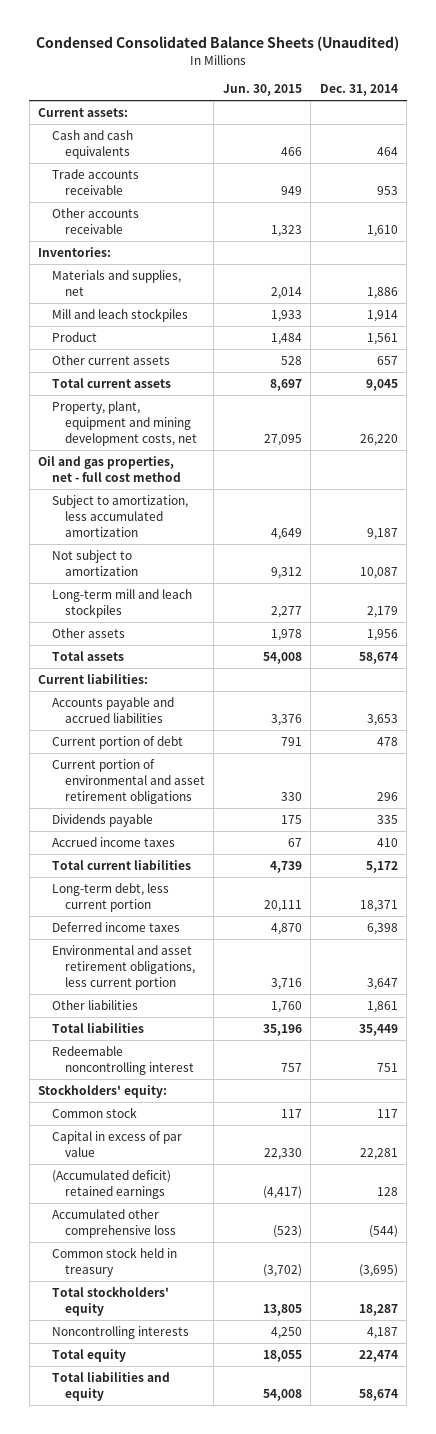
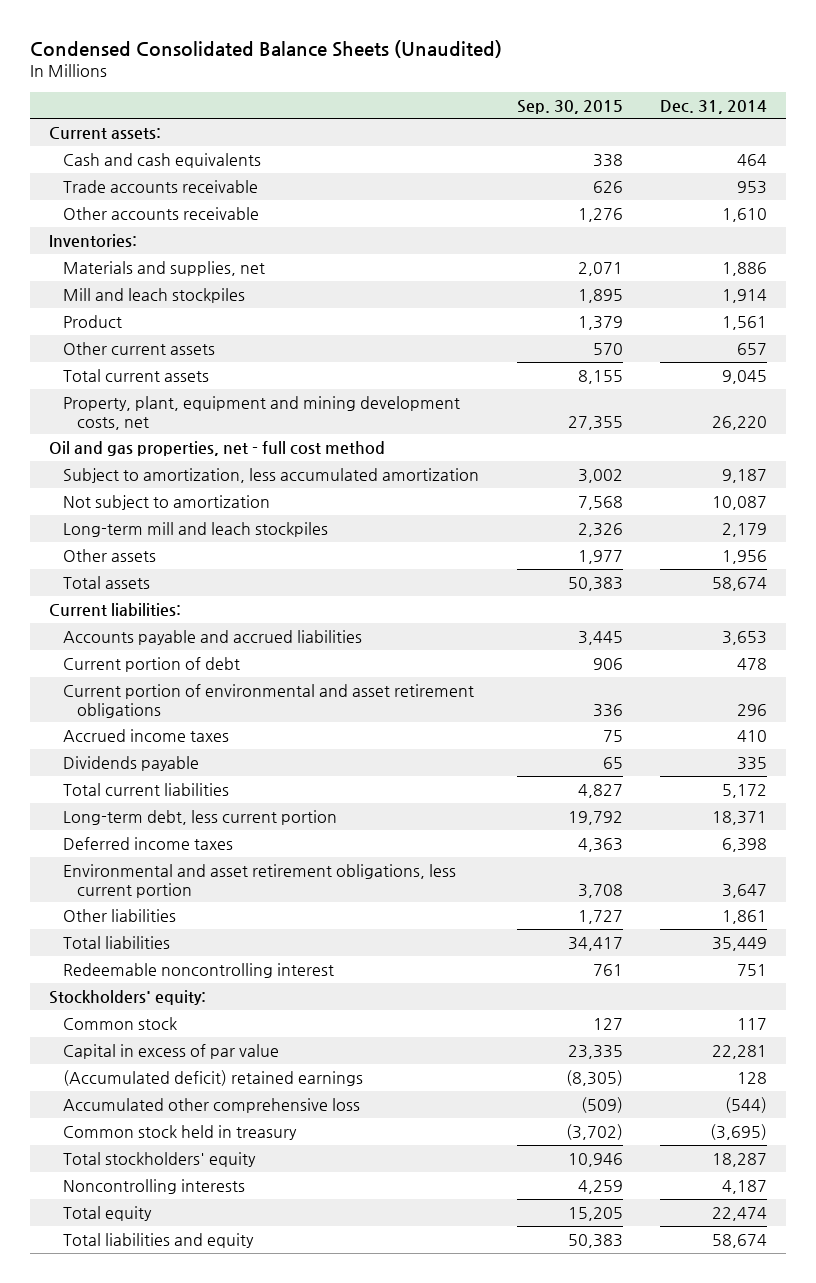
[222,84,302,97] Jun. 30, 2015 -> none
none -> [516,99,623,114] Sep. 30, 2015
[51,814,153,828] Dividends payable -> [62,755,199,771] Dividends payable

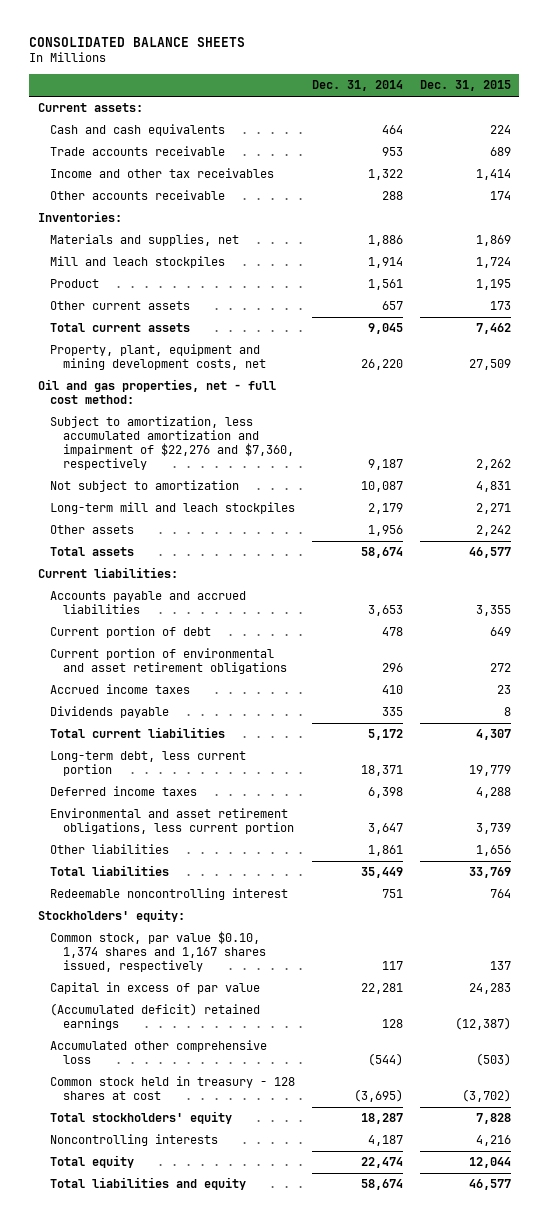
[29,39,502,58] Condensed Consolidated Balance Sheets (Unaudited) -> [29,37,246,48] CONSOLIDATED BALANCE SHEETS
[516,99,623,114] Sep. 30, 2015 -> none
none -> [419,80,511,92] Dec. 31, 2015
none -> [50,168,275,179] Income and other tax receivables
[722,207,768,222] 1,610 -> [381,191,403,201] 288
[48,440,385,456] Oil and gas properties, net - full cost method -> [37,379,276,405] Oil and gas properties, net - full cost method:
[62,467,479,483] Subject to amortization, less accumulated amortization -> [50,416,295,471] Subject to amortization, less accumulated amortization and impairment of $22,276 and $7,360, respectively
[62,1016,177,1030] Common stock -> [50,931,267,973] Common stock, par value $0.10, 1,374 shares and 1,167 shares issued, respectively
[62,1124,297,1140] Common stock held in treasury -> [50,1076,296,1101] Common stock held in treasury - 128 shares at cost

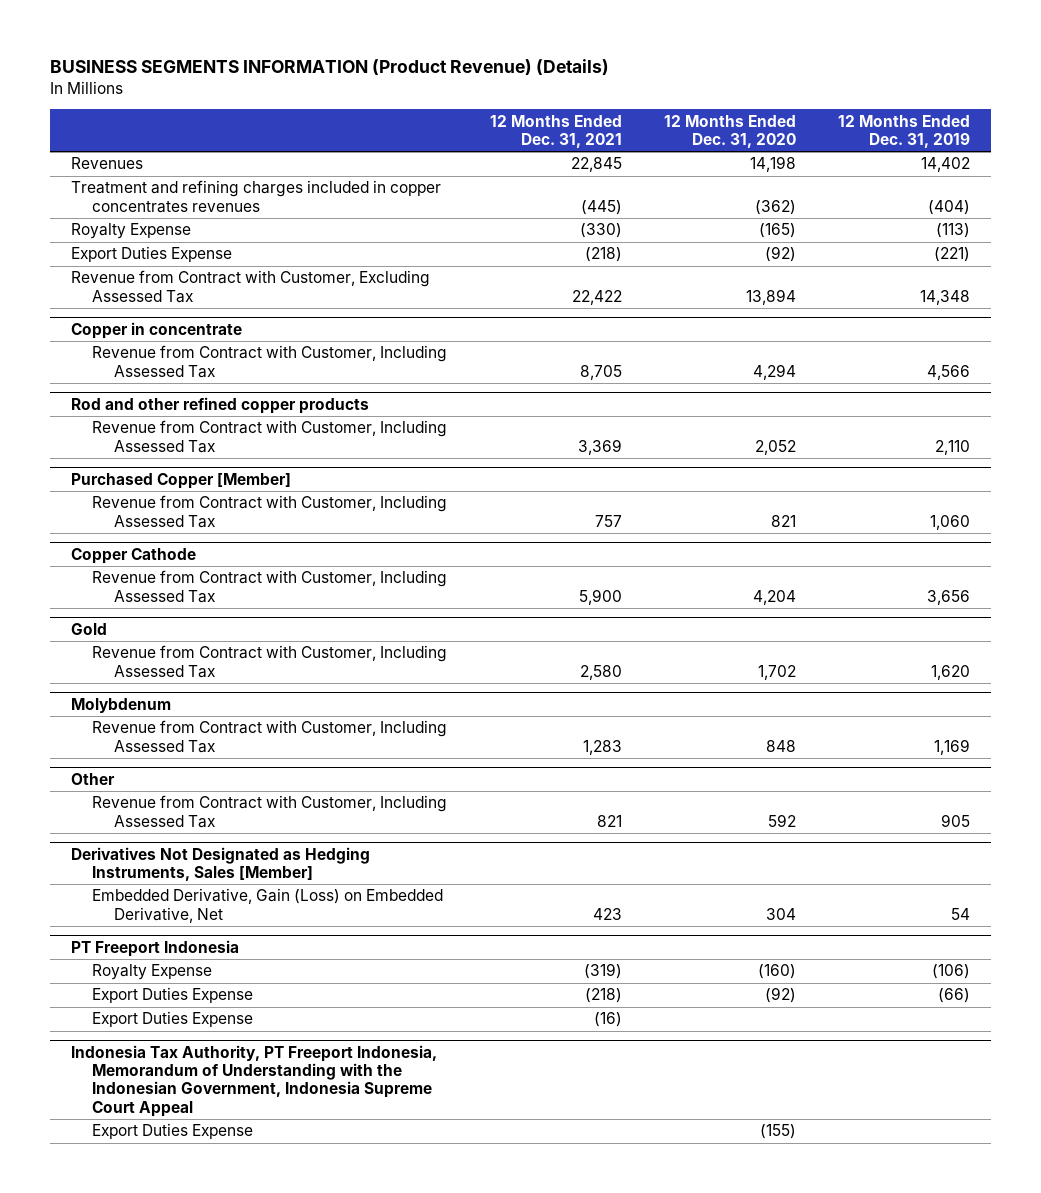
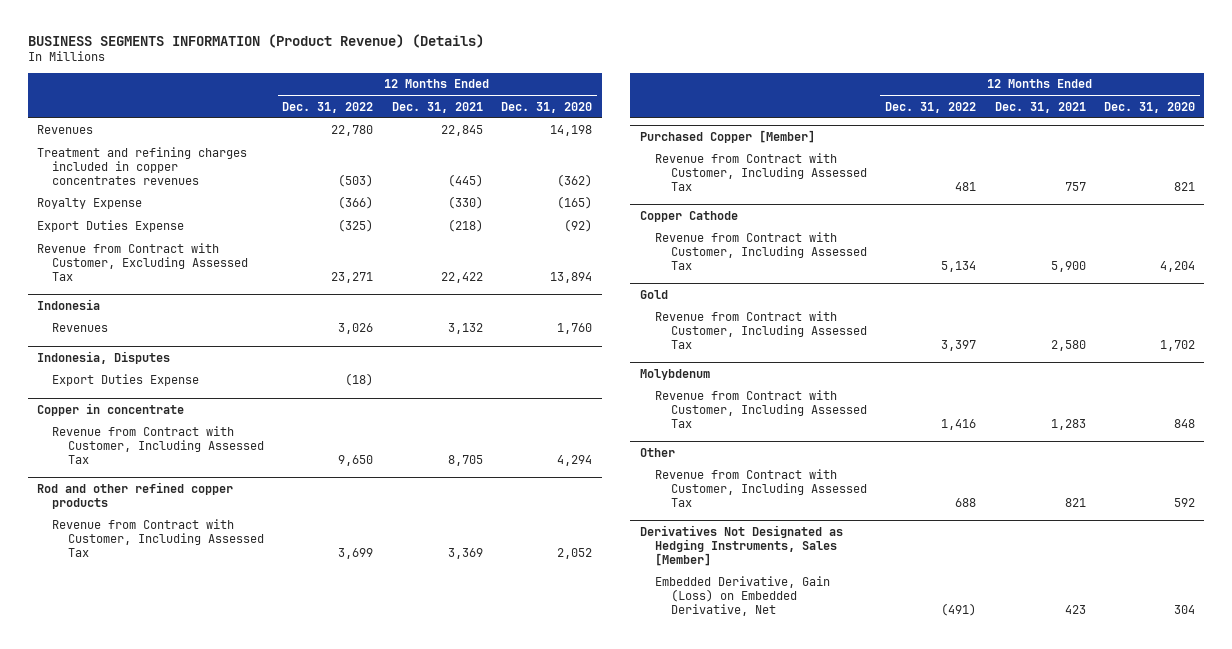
[837,114,970,149] 12 Months Ended Dec. 31, 2019 -> none
none -> [282,101,374,113] Dec. 31, 2022
none -> [36,299,100,311] Indonesia
none -> [52,323,109,333] Revenues
none -> [36,351,170,365] Indonesia, Disputes
none -> [52,374,200,387] Export Duties Expense
[70,939,239,957] PT Freeport Indonesia -> none
[92,964,213,981] Royalty Expense -> none
[92,987,254,1004] Export Duties Expense -> none
[92,1011,254,1028] Export Duties Expense -> none
[70,1044,437,1117] Indonesia Tax Authority, PT Freeport Indonesia, Memorandum of Understanding with the Indonesian Government, Indonesia Supreme Court Appeal -> none
[92,1123,254,1140] Export Duties Expense -> none

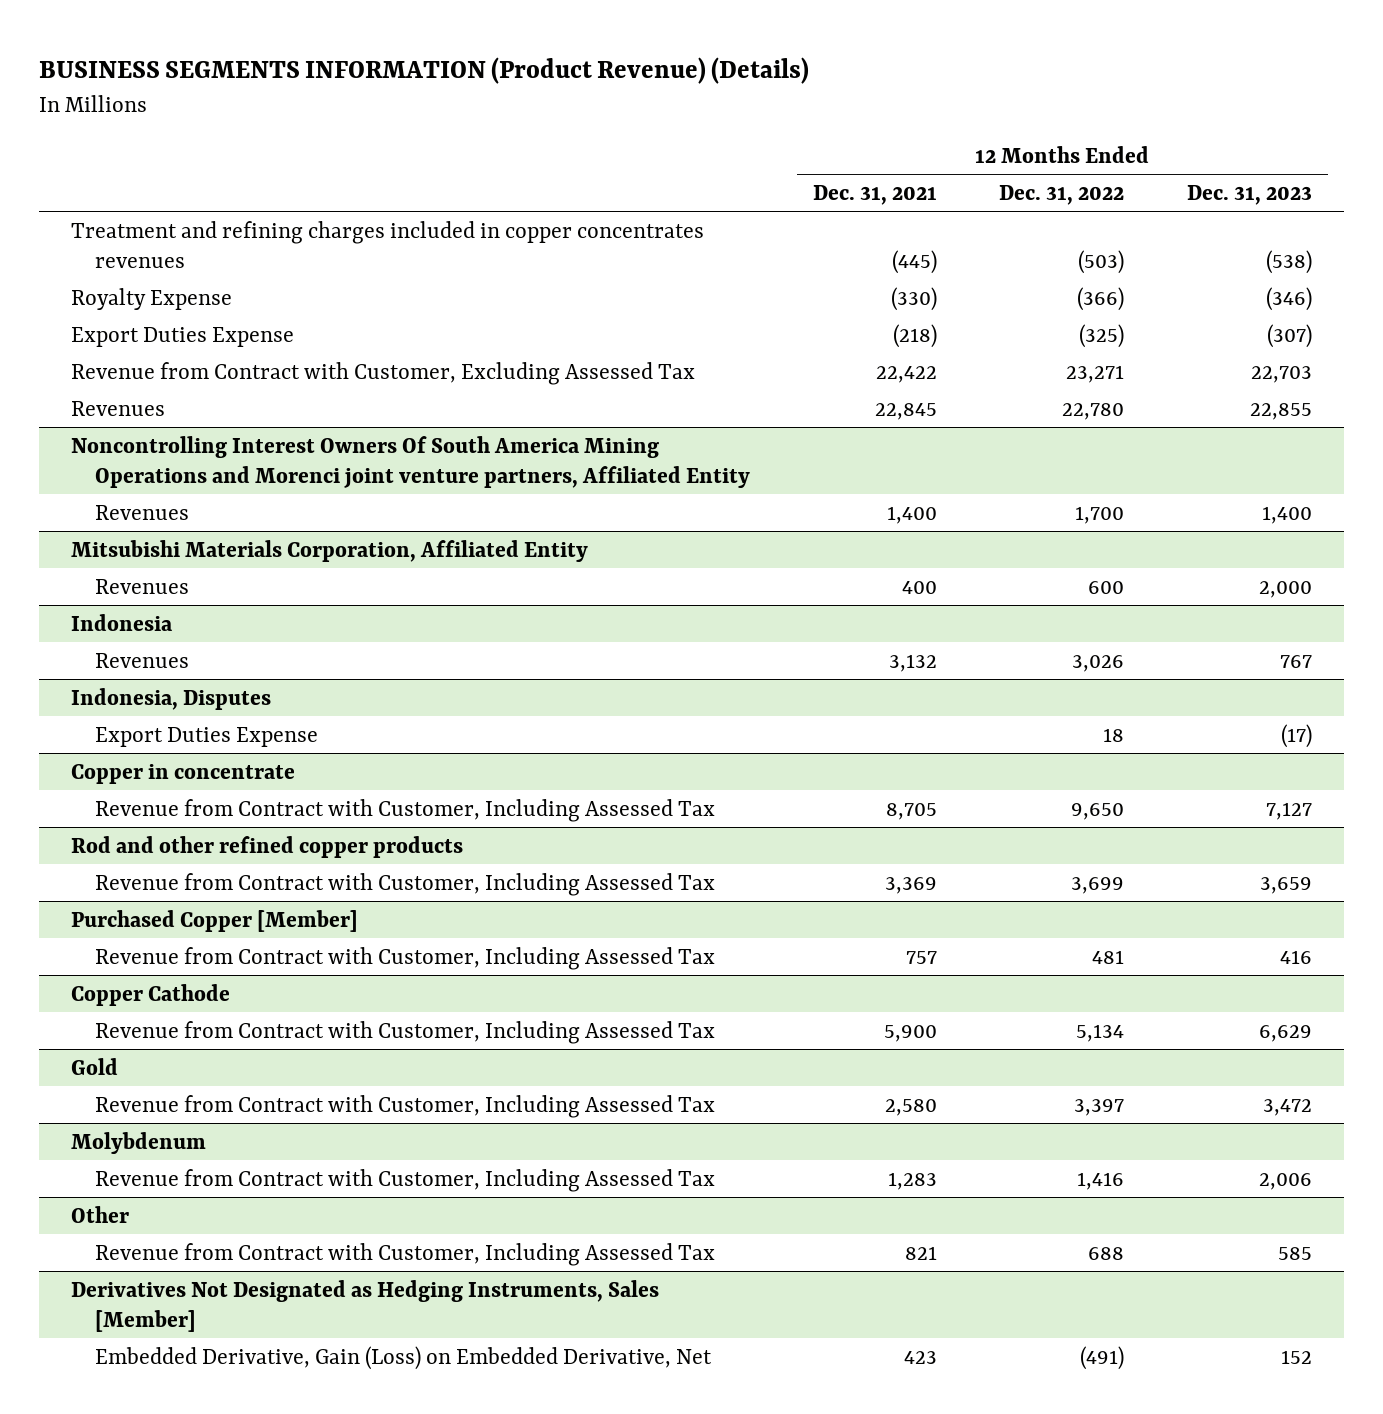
[501,101,593,113] Dec. 31, 2020 -> none
none -> [1187,184,1313,205] Dec. 31, 2023
[36,125,93,135] Revenues -> [70,400,165,416] Revenues
none -> [70,435,750,488] Noncontrolling Interest Owners Of South America Mining Operations and Morenci joint venture partners, Affiliated Entity
none -> [94,504,189,520] Revenues
none -> [70,539,588,562] Mitsubishi Materials Corporation, Affiliated Entity
none -> [94,578,189,594] Revenues
[345,373,374,387] (18) -> [1103,727,1125,742] 18

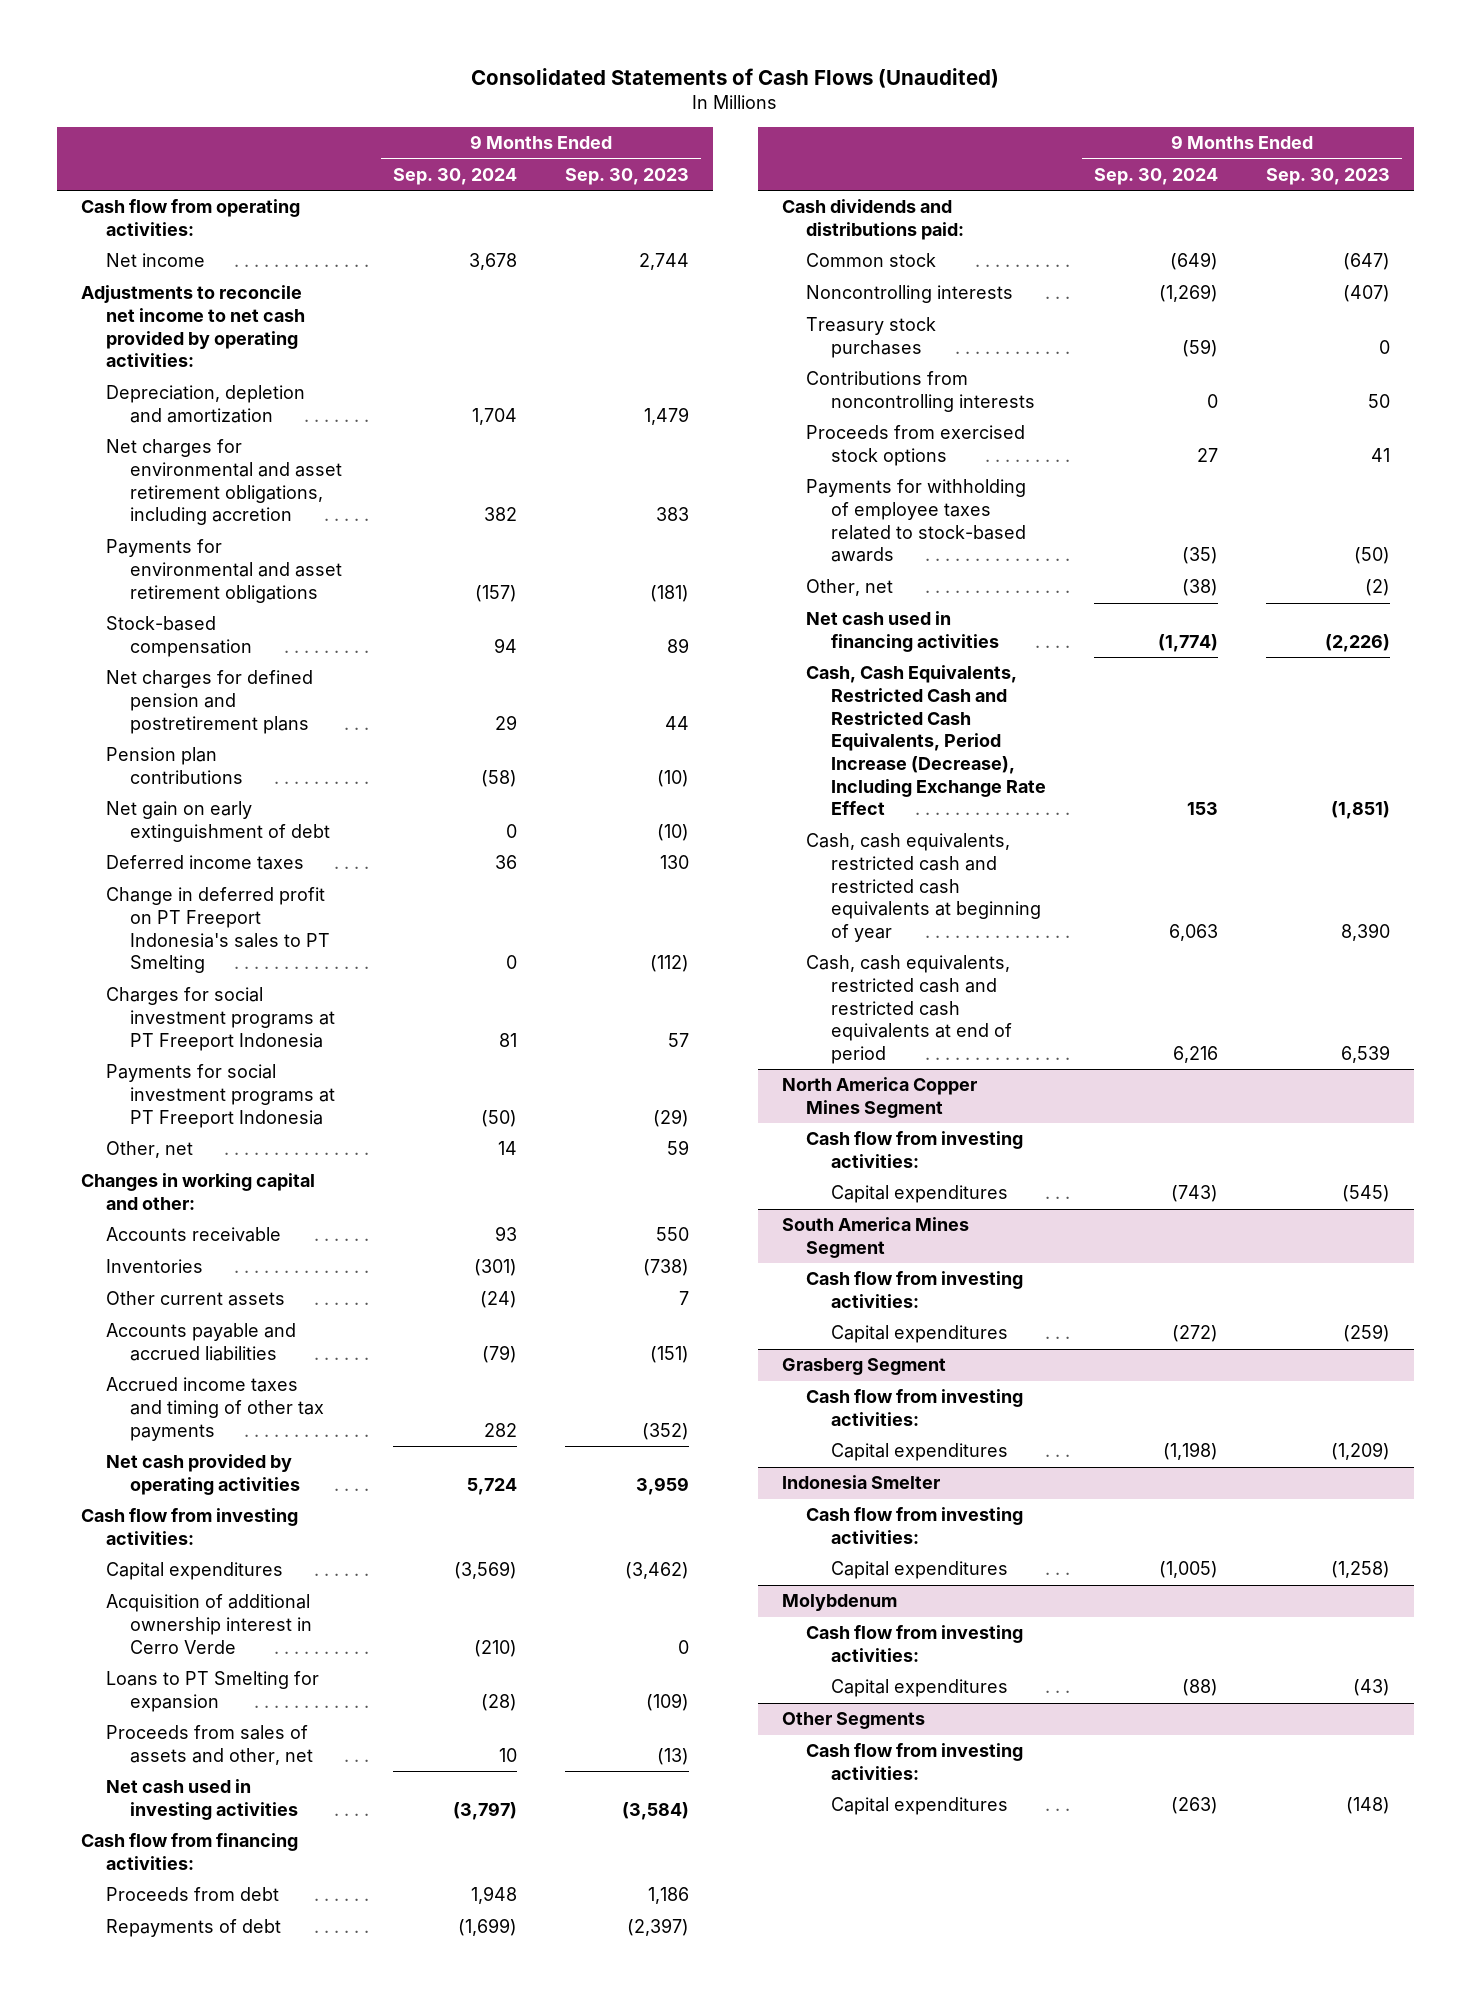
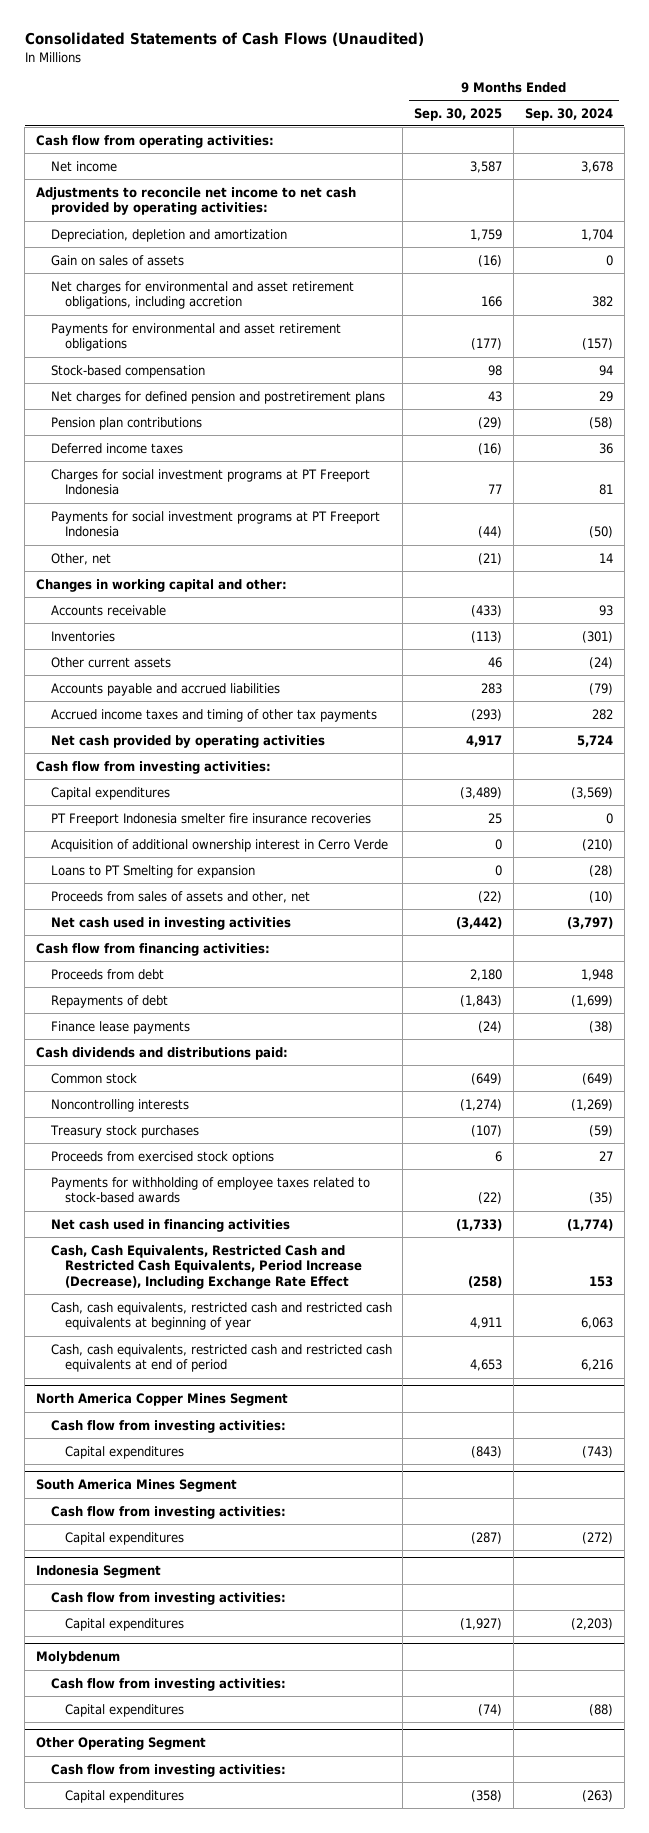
[564,168,689,186] Sep. 30, 2023 -> none
none -> [414,107,503,121] Sep. 30, 2025
none -> [50,254,184,266] Gain on sales of assets
[105,801,330,843] Net gain on early extinguishment of debt -> none
[105,887,330,974] Change in deferred profit on PT Freeport Indonesia's sales to PT Smelting -> none
none -> [50,812,371,826] PT Freeport Indonesia smelter fire insurance recoveries
[498,1748,517,1763] 10 -> [589,890,614,903] (10)
none -> [50,1020,190,1034] Finance lease payments
[806,371,1035,413] Contributions from noncontrolling interests -> none
[806,579,894,597] Other, net -> none
[781,1358,946,1376] Grasberg Segment -> none
[806,1389,1024,1427] Cash flow from investing activities: -> none
[830,1443,1008,1462] Capital expenditures -> none
[781,1475,940,1490] Indonesia Smelter -> none
none -> [36,1565,162,1579] Indonesia Segment
[1158,1561,1218,1579] (1,005) -> [571,1617,614,1630] (2,203)
[781,1712,925,1730] Other Segments -> [36,1737,207,1751] Other Operating Segment

